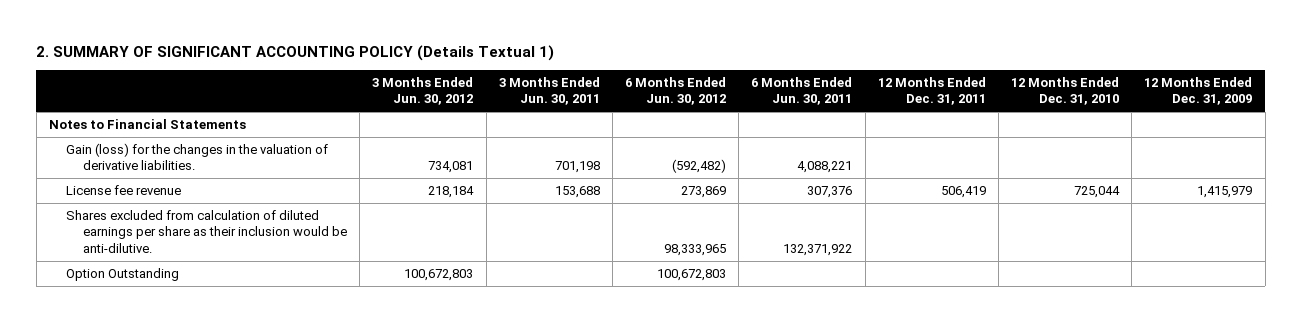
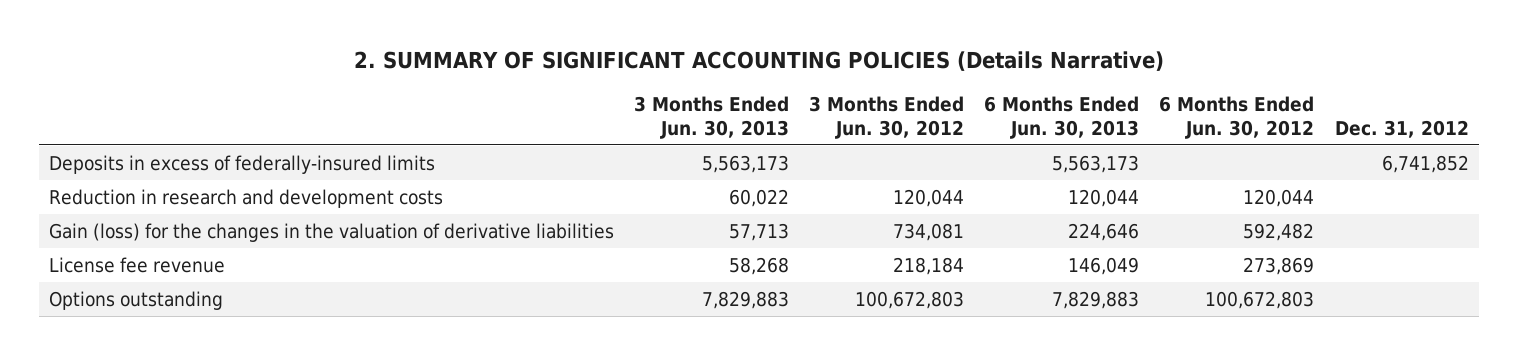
[36,44,555,61] 2. SUMMARY OF SIGNIFICANT ACCOUNTING POLICY (Details Textual 1) -> [353,51,1164,72] 2. SUMMARY OF SIGNIFICANT ACCOUNTING POLICIES (Details Narrative)
[498,76,600,106] 3 Months Ended Jun. 30, 2011 -> none
[751,76,853,106] 6 Months Ended Jun. 30, 2011 -> none
[877,76,986,106] 12 Months Ended Dec. 31, 2011 -> none
[1011,76,1120,106] 12 Months Ended Dec. 31, 2010 -> none
[1144,76,1253,106] 12 Months Ended Dec. 31, 2009 -> none
none -> [633,95,789,139] 3 Months Ended Jun. 30, 2013
none -> [984,95,1140,139] 6 Months Ended Jun. 30, 2013
none -> [1334,119,1469,138] Dec. 31, 2012
[48,119,246,130] Notes to Financial Statements -> none
none -> [48,154,435,174] Deposits in excess of federally-insured limits
none -> [48,188,443,208] Reduction in research and development costs
[65,143,328,171] Gain (loss) for the changes in the valuation of derivative liabilities. -> [48,222,614,242] Gain (loss) for the changes in the valuation of derivative liabilities
[672,159,727,174] (592,482) -> [1243,222,1315,241] 592,482
[65,210,348,253] Shares excluded from calculation of diluted earnings per share as their inclusion would be anti-dilutive. -> none
[65,268,179,282] Option Outstanding -> [48,290,223,310] Options outstanding

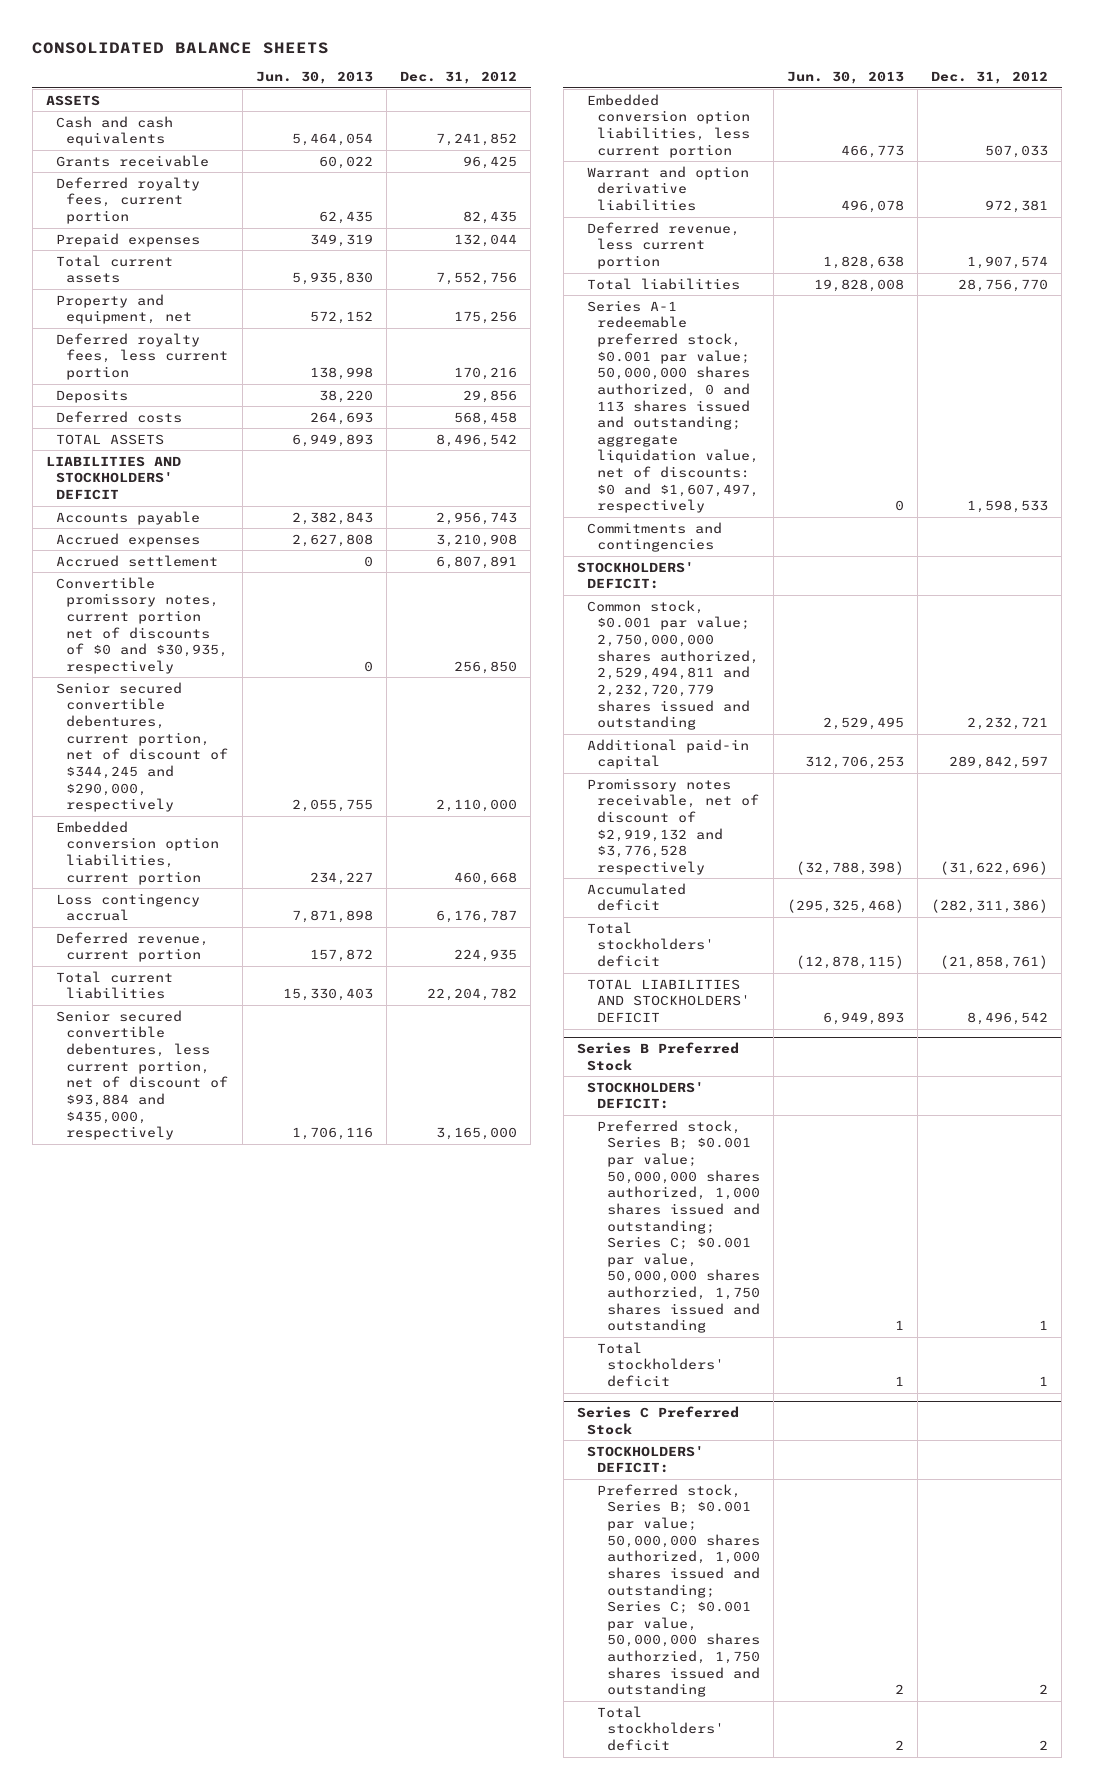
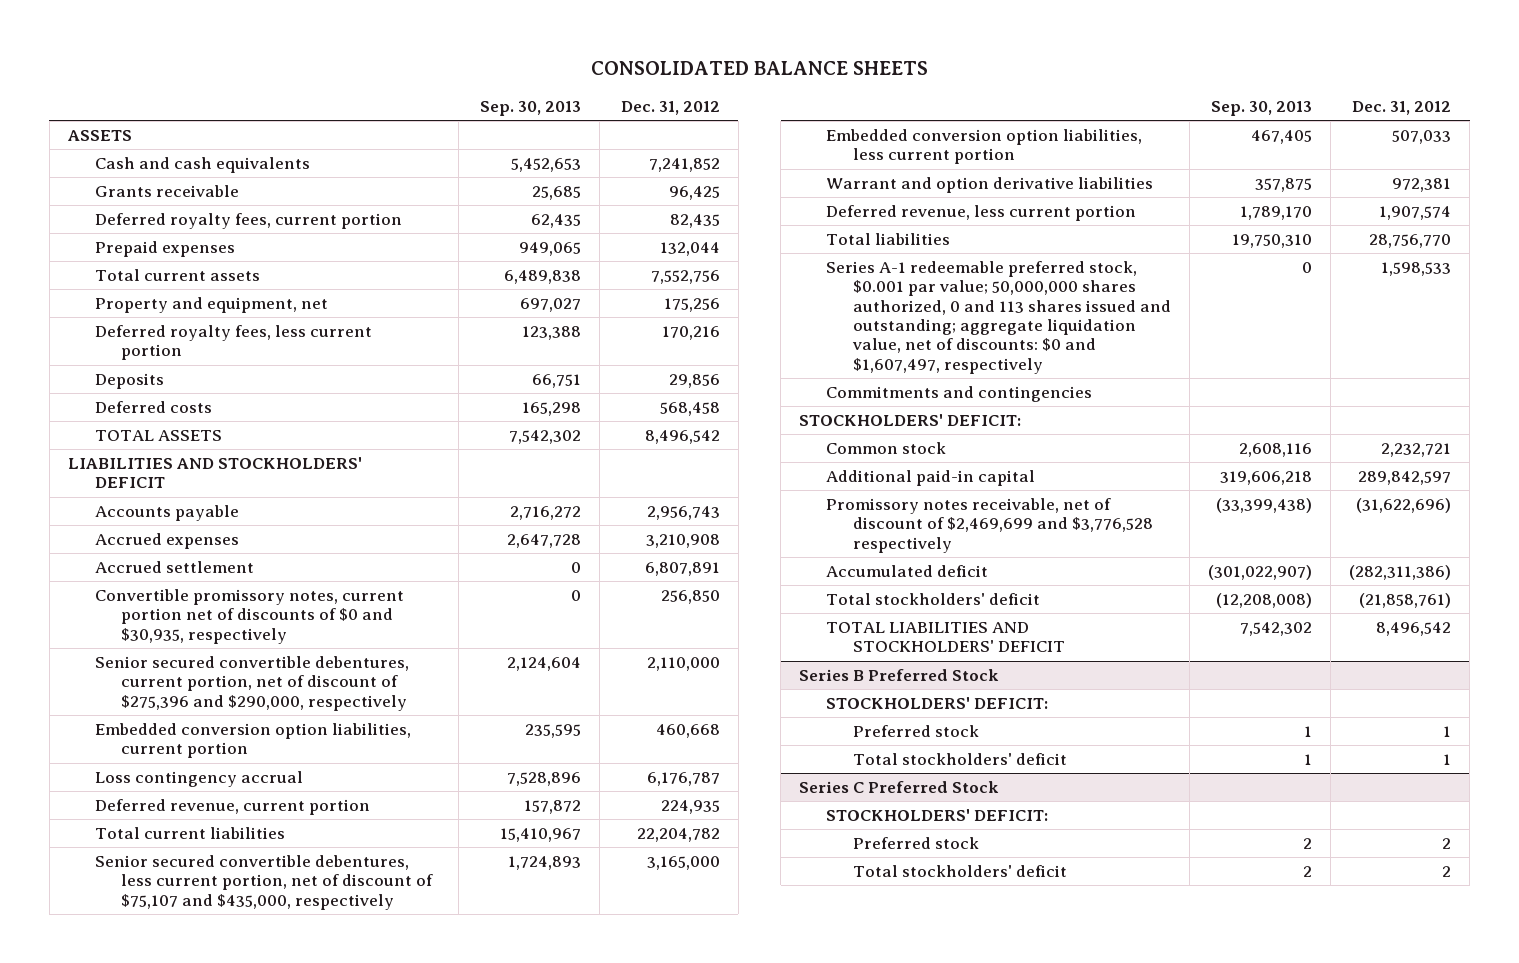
[256,71,374,85] Jun. 30, 2013 -> none
none -> [479,101,581,117] Sep. 30, 2013
[55,681,228,813] Senior secured convertible debentures, current portion, net of discount of $344,245 and $290,000, respectively -> [94,655,409,711] Senior secured convertible debentures, current portion, net of discount of $275,396 and $290,000, respectively
[55,1009,228,1141] Senior secured convertible debentures, less current portion, net of discount of $93,884 and $435,000, respectively -> [94,854,434,910] Senior secured convertible debentures, less current portion, net of discount of $75,107 and $435,000, respectively
[586,599,760,731] Common stock, $0.001 par value; 2,750,000,000 shares authorized, 2,529,494,811 and 2,232,720,779 shares issued and outstanding -> [825,441,946,454] Common stock
[586,777,760,875] Promissory notes receivable, net of discount of $2,919,132 and $3,776,528 respectively -> [825,497,1153,553] Promissory notes receivable, net of discount of $2,469,699 and $3,776,528 respectively
[597,1119,761,1334] Preferred stock, Series B; $0.001 par value; 50,000,000 shares authorized, 1,000 shares issued and outstanding; Series C; $0.001 par value, 50,000,000 shares authorzied, 1,750 shares issued and outstanding -> [852,724,979,737] Preferred stock
[597,1483,761,1698] Preferred stock, Series B; $0.001 par value; 50,000,000 shares authorized, 1,000 shares issued and outstanding; Series C; $0.001 par value, 50,000,000 shares authorzied, 1,750 shares issued and outstanding -> [852,836,979,849] Preferred stock

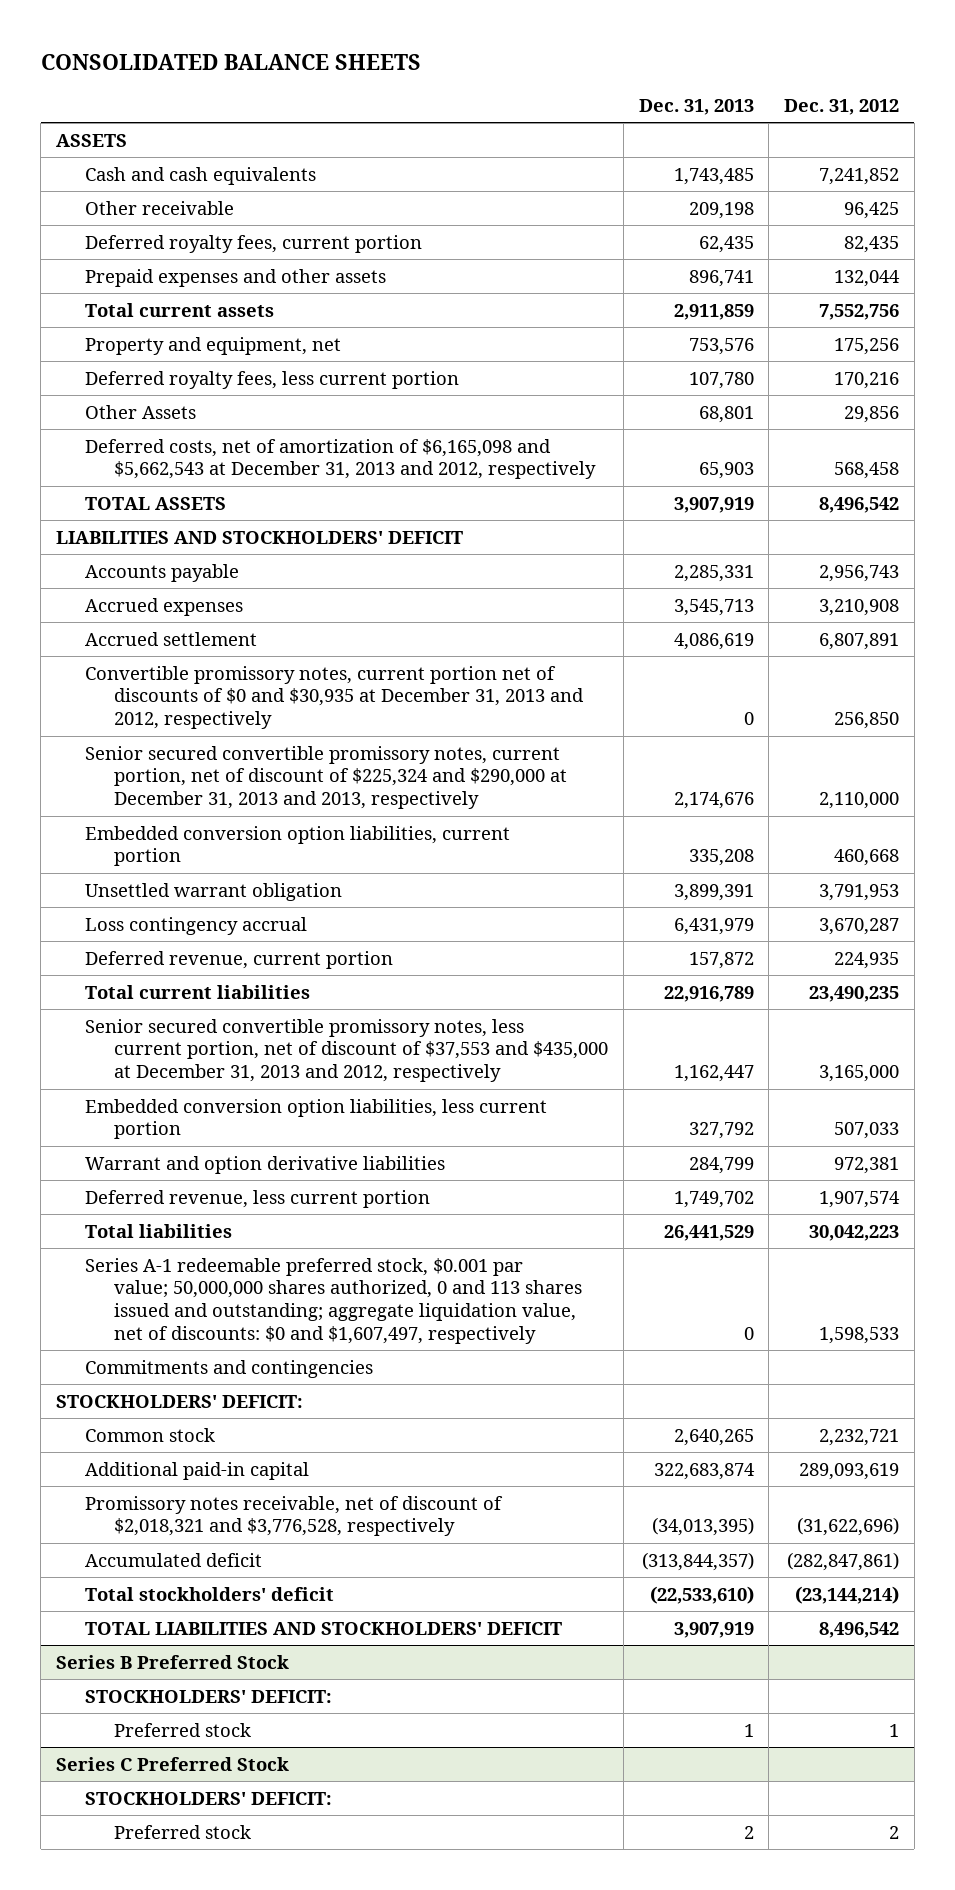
[479,101,581,117] Sep. 30, 2013 -> none
none -> [638,98,754,115] Dec. 31, 2013
[94,184,239,197] Grants receivable -> [85,200,235,215] Other receivable
[94,240,235,257] Prepaid expenses -> [85,268,387,287] Prepaid expenses and other assets
[94,372,164,389] Deposits -> [85,404,197,419] Other Assets
[94,400,212,413] Deferred costs -> [85,438,597,480] Deferred costs, net of amortization of $6,165,098 and $5,662,543 at December 31, 2013 and 2012, respectively
[94,588,404,644] Convertible promissory notes, current portion net of discounts of $0 and $30,935, respectively -> [85,665,585,730] Convertible promissory notes, current portion net of discounts of $0 and $30,935 at December 31, 2013 and 2012, respectively
[94,655,409,711] Senior secured convertible debentures, current portion, net of discount of $275,396 and $290,000, respectively -> [85,745,568,810] Senior secured convertible promissory notes, current portion, net of discount of $225,324 and $290,000 at December 31, 2013 and 2013, respectively
none -> [85,882,343,901] Unsettled warrant obligation
[646,771,720,786] 6,176,787 -> [819,917,900,935] 3,670,287
[636,827,720,842] 22,204,782 -> [809,985,900,1002] 23,490,235
[94,854,434,910] Senior secured convertible debentures, less current portion, net of discount of $75,107 and $435,000, respectively -> [85,1018,609,1083] Senior secured convertible promissory notes, less current portion, net of discount of $37,553 and $435,000 at December 31, 2013 and 2012, respectively
[1369,233,1452,248] 28,756,770 -> [809,1224,900,1241] 30,042,223
[1358,470,1452,485] 289,842,597 -> [799,1462,900,1480] 289,093,619
[825,497,1153,553] Promissory notes receivable, net of discount of $2,469,699 and $3,776,528 respectively -> [85,1495,504,1537] Promissory notes receivable, net of discount of $2,018,321 and $3,776,528, respectively
[1349,564,1452,580] (282,311,386) -> [787,1551,900,1571] (282,847,861)
[1359,592,1452,608] (21,858,761) -> [795,1585,900,1604] (23,144,214)
[852,752,1067,765] Total stockholders' deficit -> none
[852,864,1067,877] Total stockholders' deficit -> none

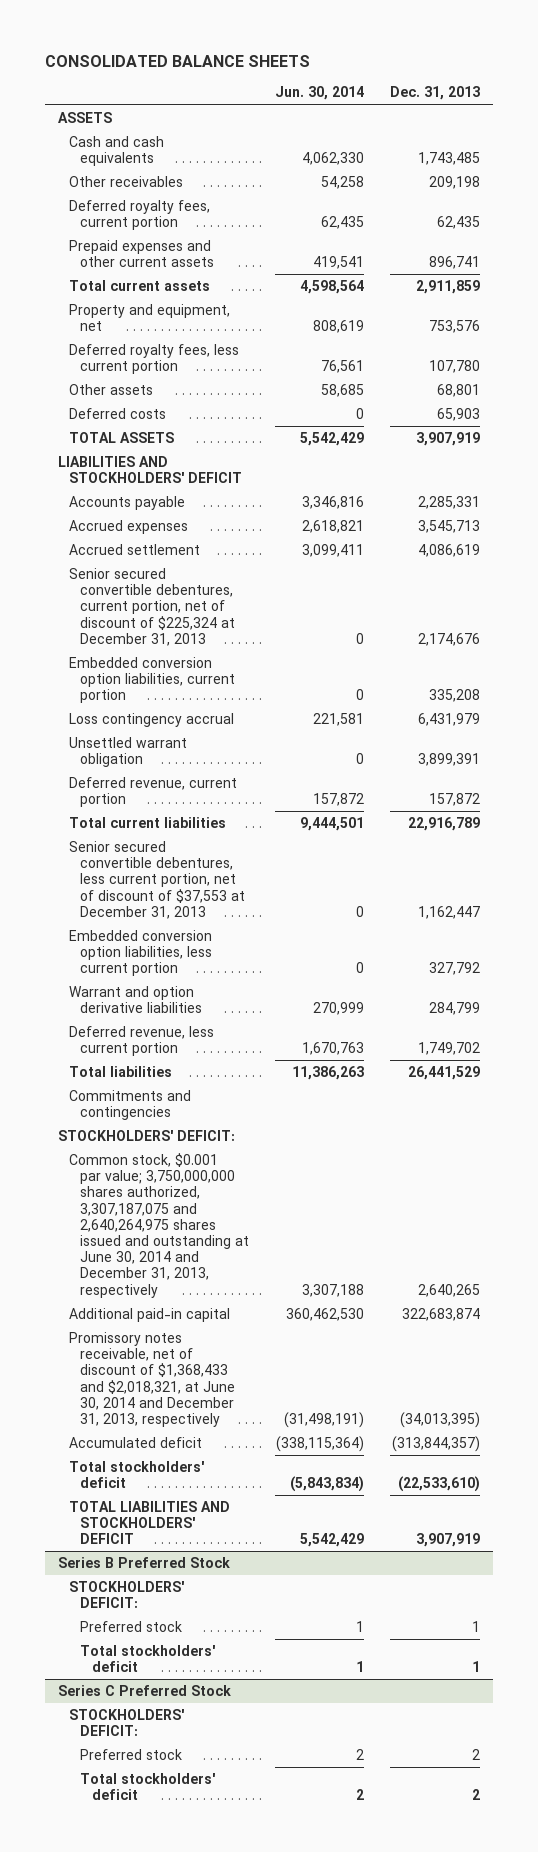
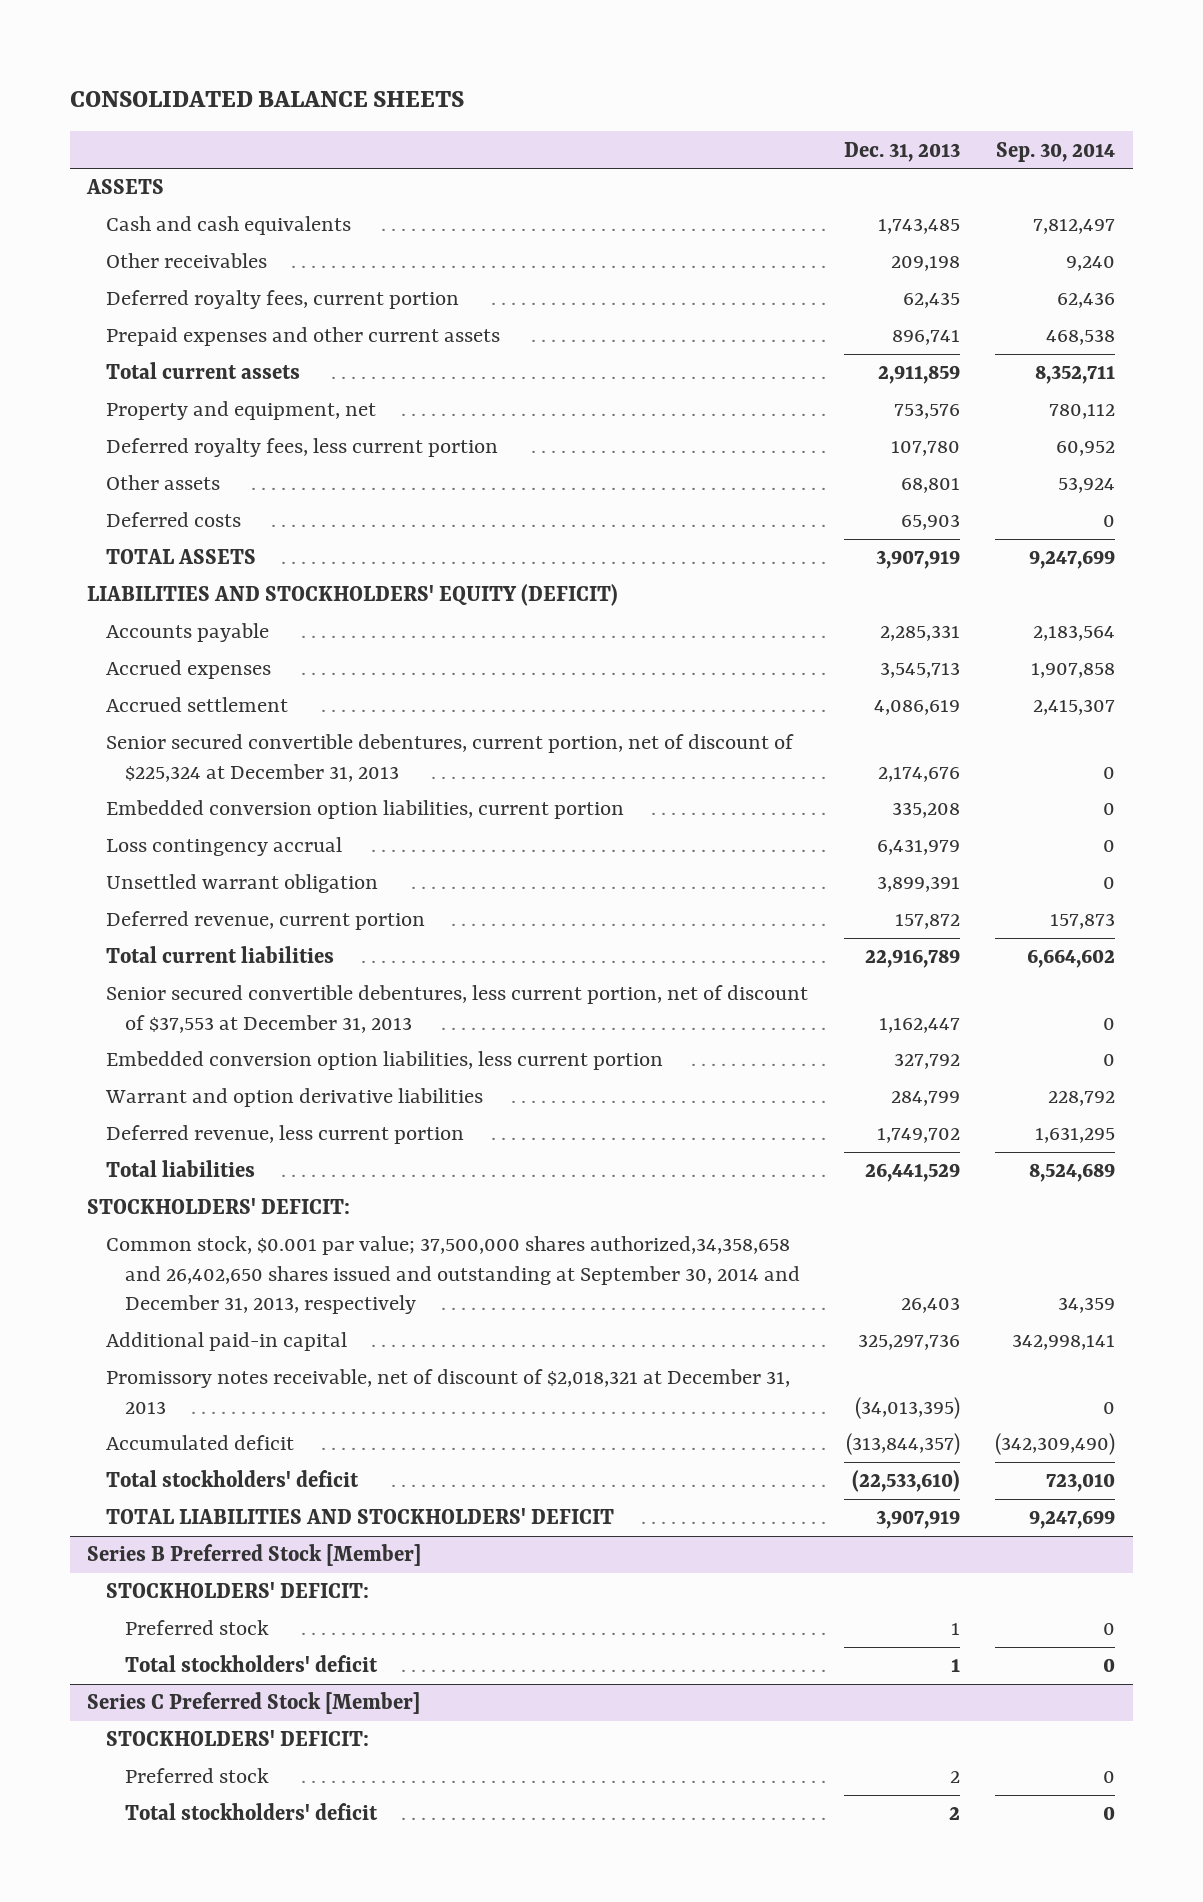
[275,86,365,101] Jun. 30, 2014 -> none
none -> [996,141,1116,162] Sep. 30, 2014
[58,455,243,484] LIABILITIES AND STOCKHOLDERS' DEFICIT -> [87,584,619,607] LIABILITIES AND STOCKHOLDERS' EQUITY (DEFICIT)
[69,1089,192,1121] Commitments and contingencies -> none
[69,1152,250,1298] Common stock, $0.001 par value; 3,750,000,000 shares authorized, 3,307,187,075 and 2,640,264,975 shares issued and outstanding at June 30, 2014 and December 31, 2013, respectively -> [106,1236,801,1315] Common stock, $0.001 par value; 37,500,000 shares authorized,34,358,658 and 26,402,650 shares issued and outstanding at September 30, 2014 and December 31, 2013, respectively
[417,1283,480,1297] 2,640,265 -> [900,1297,960,1314] 26,403
[401,1307,480,1321] 322,683,874 -> [857,1334,960,1351] 325,297,736
[69,1331,236,1427] Promissory notes receivable, net of discount of $1,368,433 and $2,018,321, at June 30, 2014 and December 31, 2013, respectively -> [106,1369,791,1414] Promissory notes receivable, net of discount of $2,018,321 at December 31, 2013
[58,1556,231,1568] Series B Preferred Stock -> [87,1544,422,1567] Series B Preferred Stock [Member]
[58,1684,232,1696] Series C Preferred Stock -> [87,1692,421,1715] Series C Preferred Stock [Member]

